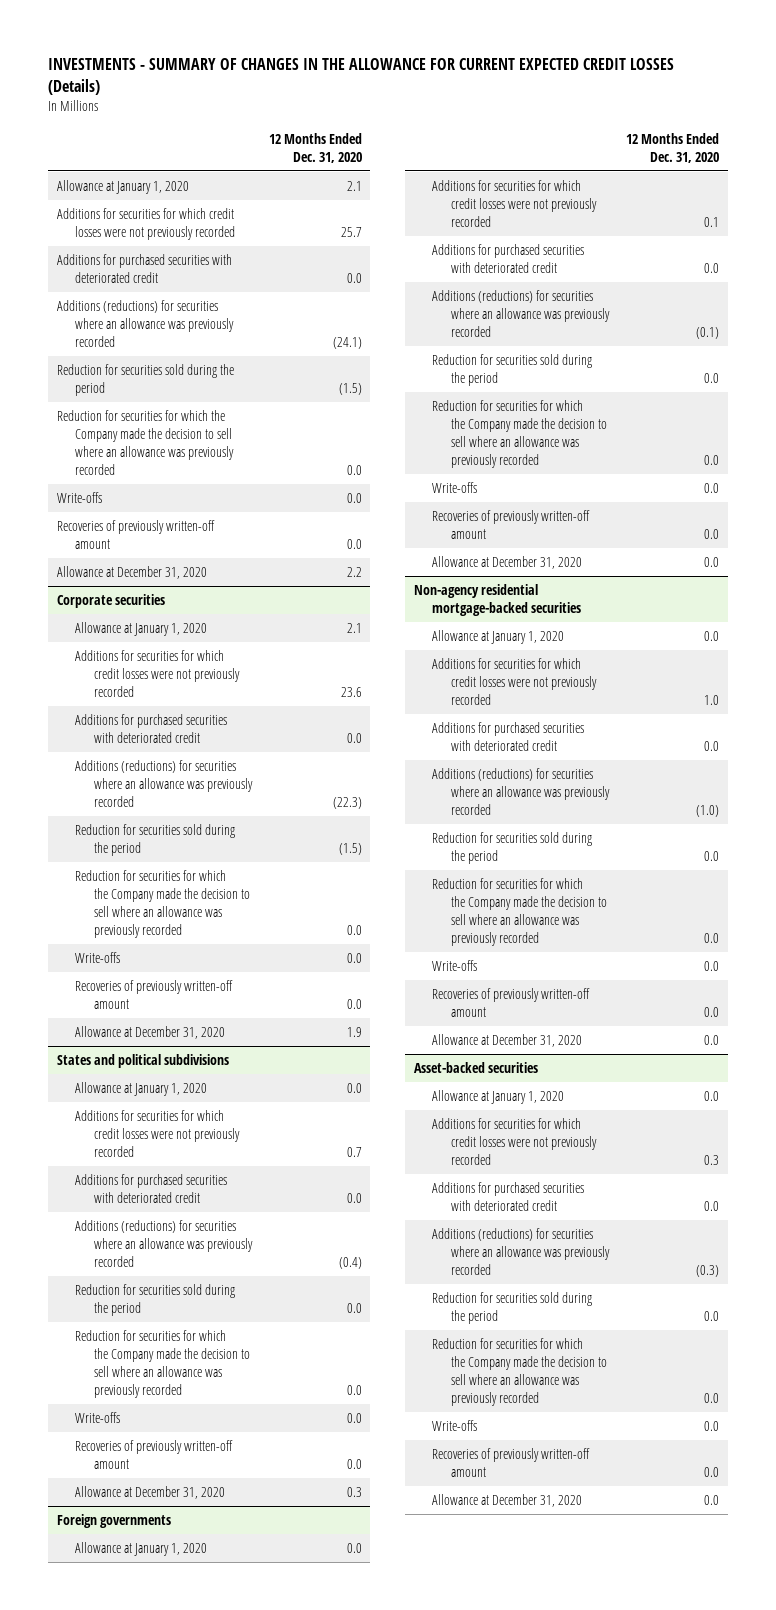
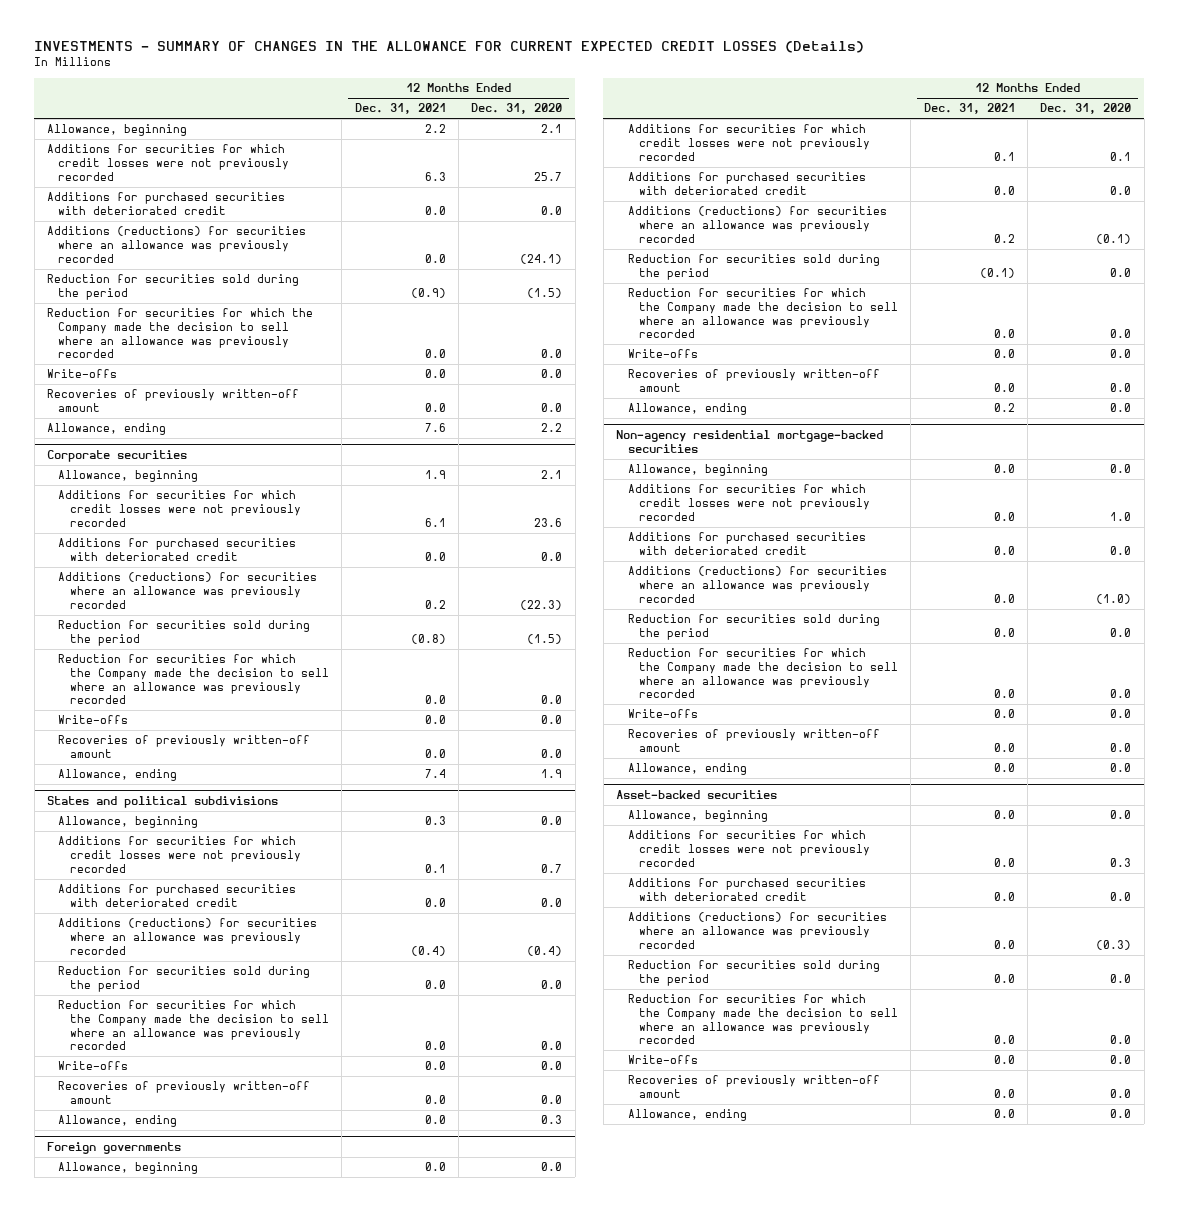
none -> [354,103,446,115] Dec. 31, 2021
[56,180,189,195] Allowance at January 1, 2020 -> [46,124,187,137] Allowance, beginning
[56,566,207,580] Allowance at December 31, 2020 -> [46,423,166,436] Allowance, ending
[75,622,208,637] Allowance at January 1, 2020 -> [58,470,199,483] Allowance, beginning
[75,1026,226,1040] Allowance at December 31, 2020 -> [58,769,178,782] Allowance, ending
[75,1082,208,1097] Allowance at January 1, 2020 -> [58,816,199,829] Allowance, beginning
[75,1486,226,1500] Allowance at December 31, 2020 -> [58,1115,178,1128] Allowance, ending
[75,1542,208,1557] Allowance at January 1, 2020 -> [58,1162,199,1175] Allowance, beginning
[432,556,583,570] Allowance at December 31, 2020 -> [627,403,747,416] Allowance, ending
[432,630,565,645] Allowance at January 1, 2020 -> [627,464,768,477] Allowance, beginning
[432,1034,583,1048] Allowance at December 31, 2020 -> [627,763,747,776] Allowance, ending
[432,1090,565,1105] Allowance at January 1, 2020 -> [627,810,768,823] Allowance, beginning
[432,1494,583,1508] Allowance at December 31, 2020 -> [627,1109,747,1122] Allowance, ending

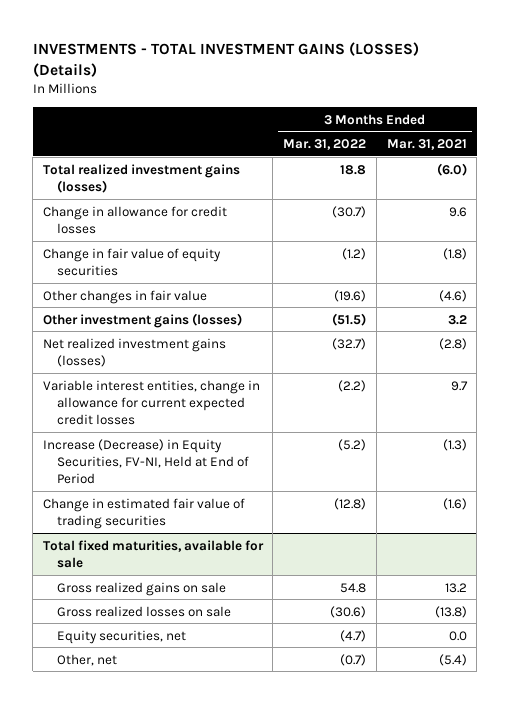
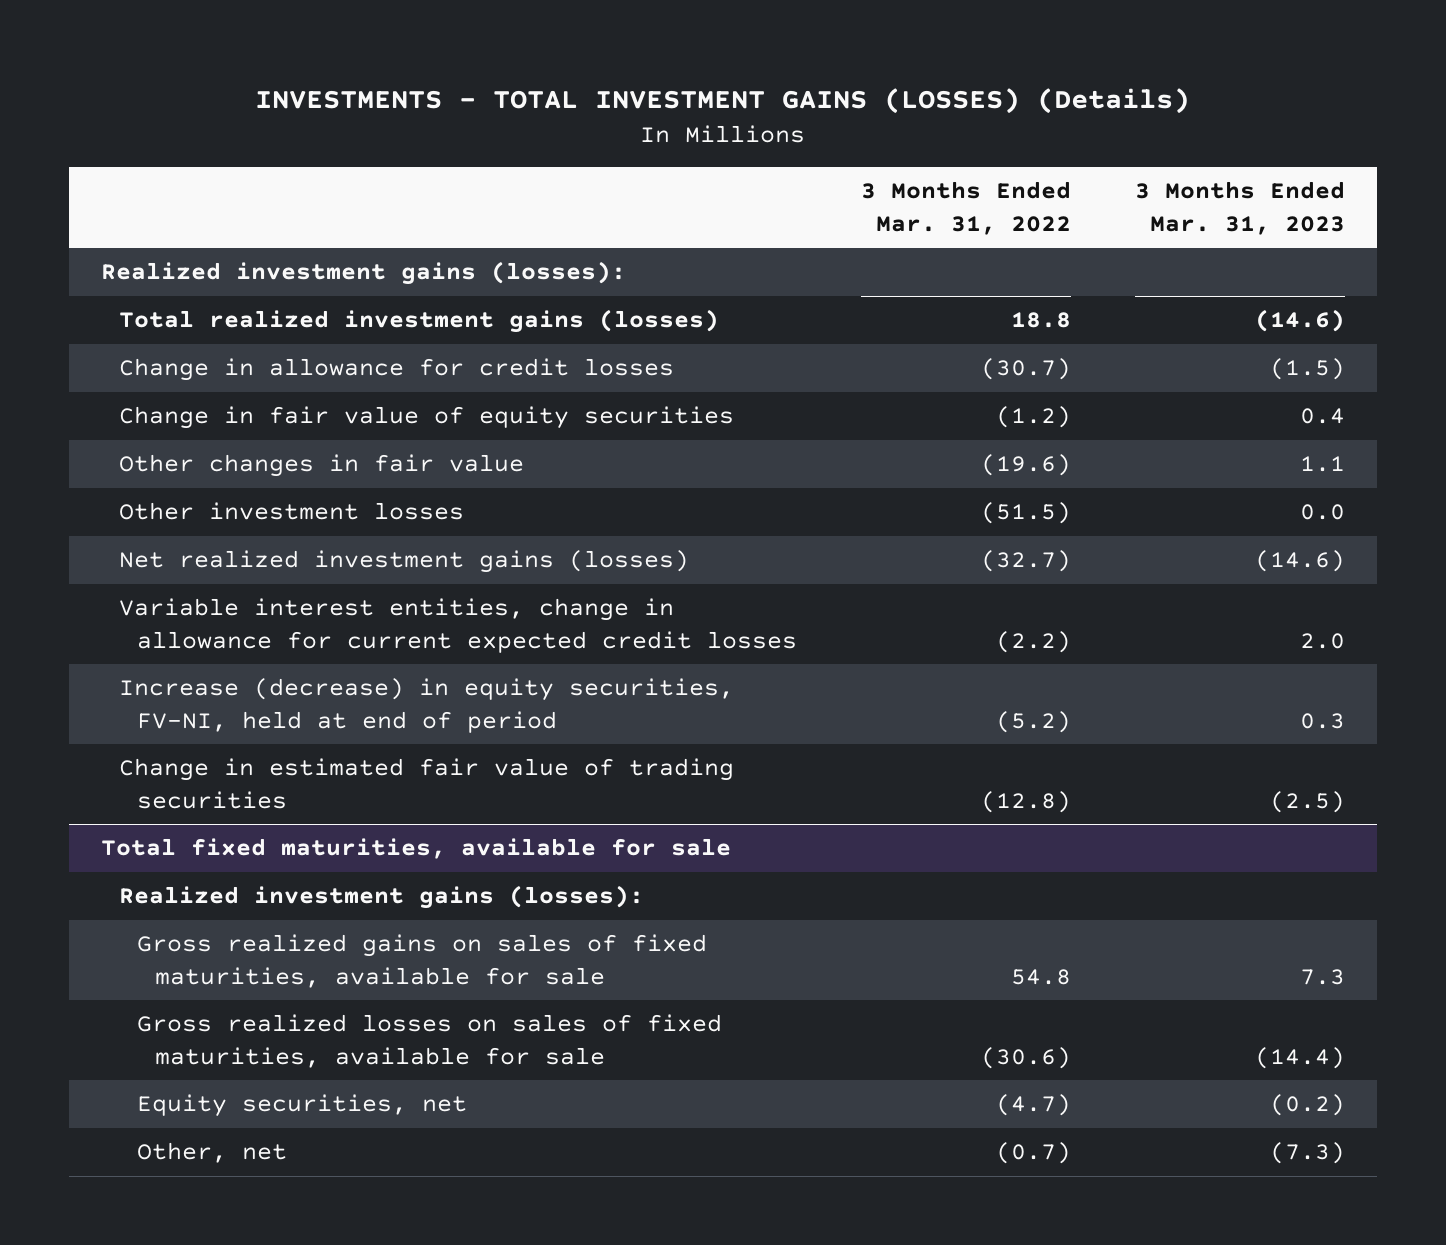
[386,139,467,151] Mar. 31, 2021 -> none
none -> [1135,181,1346,235] 3 Months Ended Mar. 31, 2023
none -> [101,261,627,286] Realized investment gains (losses):
[42,312,242,328] Other investment gains (losses) -> [119,502,465,521] Other investment losses
[42,438,250,485] Increase (Decrease) in Equity Securities, FV-NI, Held at End of Period -> [119,678,735,733] Increase (decrease) in equity securities, FV-NI, held at end of period
none -> [119,885,645,910] Realized investment gains (losses):
[57,581,227,596] Gross realized gains on sale -> [136,934,707,988] Gross realized gains on sales of fixed maturities, available for sale
[57,605,232,617] Gross realized losses on sale -> [136,1014,722,1068] Gross realized losses on sales of fixed maturities, available for sale

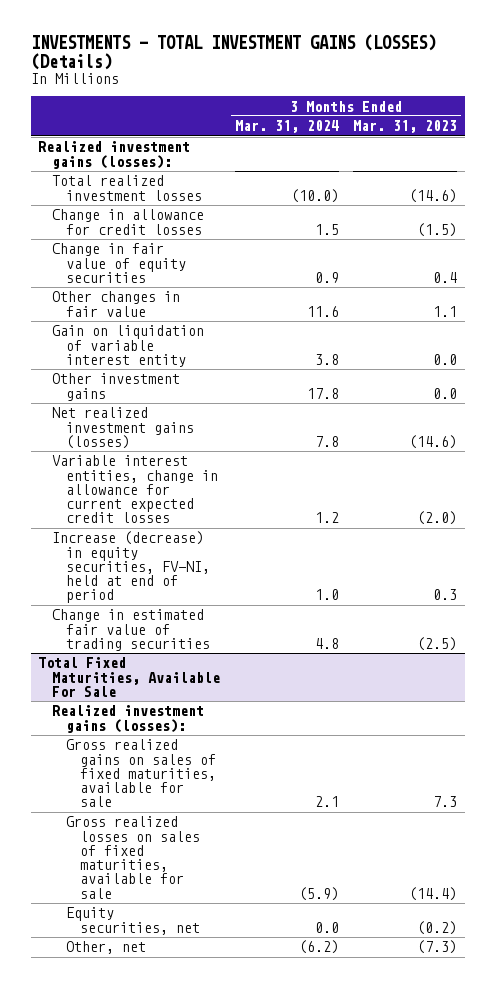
[860,181,1071,235] 3 Months Ended Mar. 31, 2022 -> none
none -> [234,120,339,134] Mar. 31, 2024
[119,309,720,334] Total realized investment gains (losses) -> [52,175,203,201] Total realized investment losses
none -> [52,325,205,367] Gain on liquidation of variable interest entity
[119,502,465,521] Other investment losses -> [52,373,181,401] Other investment gains
[1300,632,1346,649] 2.0 -> [417,511,458,526] (2.0)
[101,838,732,860] Total fixed maturities, available for sale -> [38,657,221,697] Total Fixed Maturities, Available For Sale

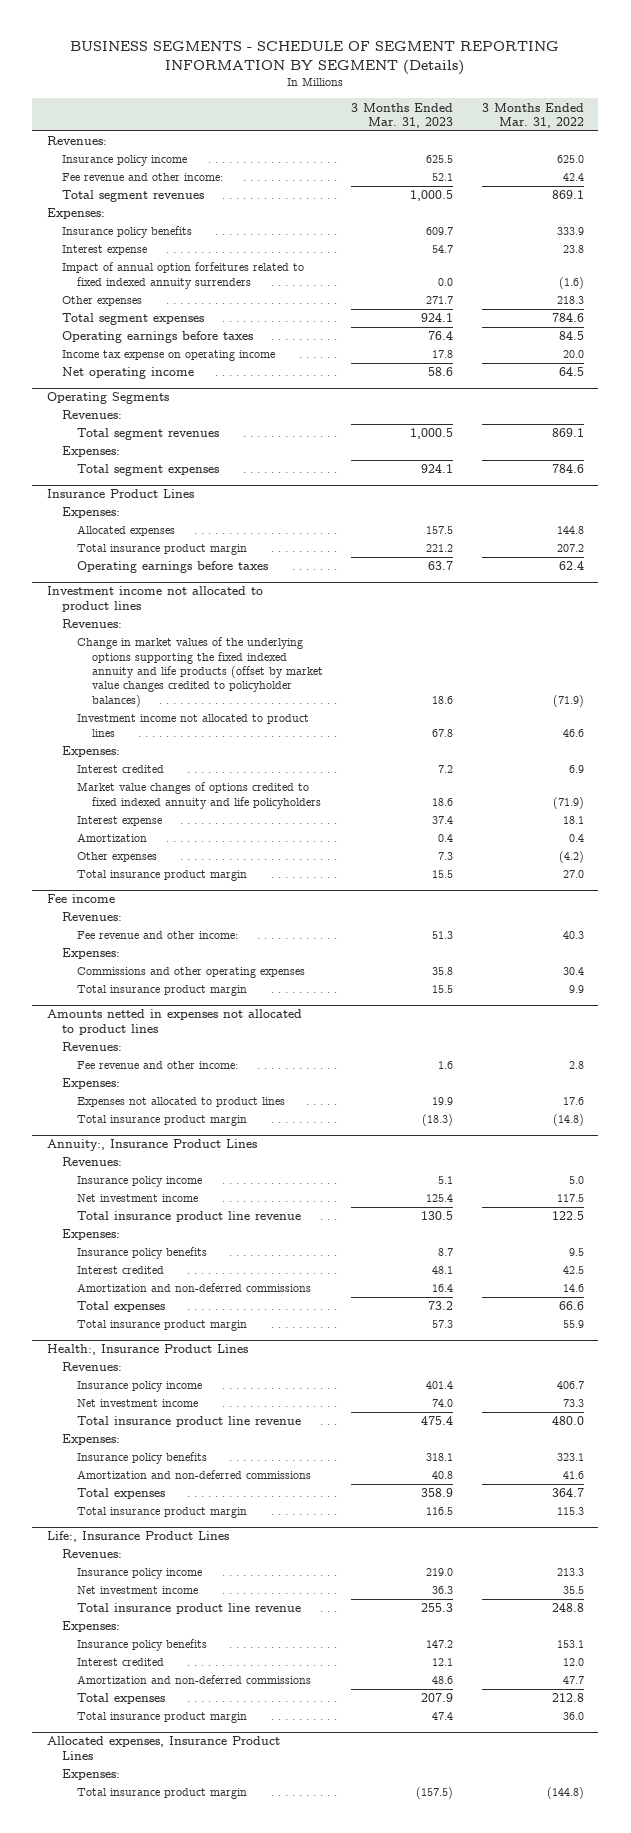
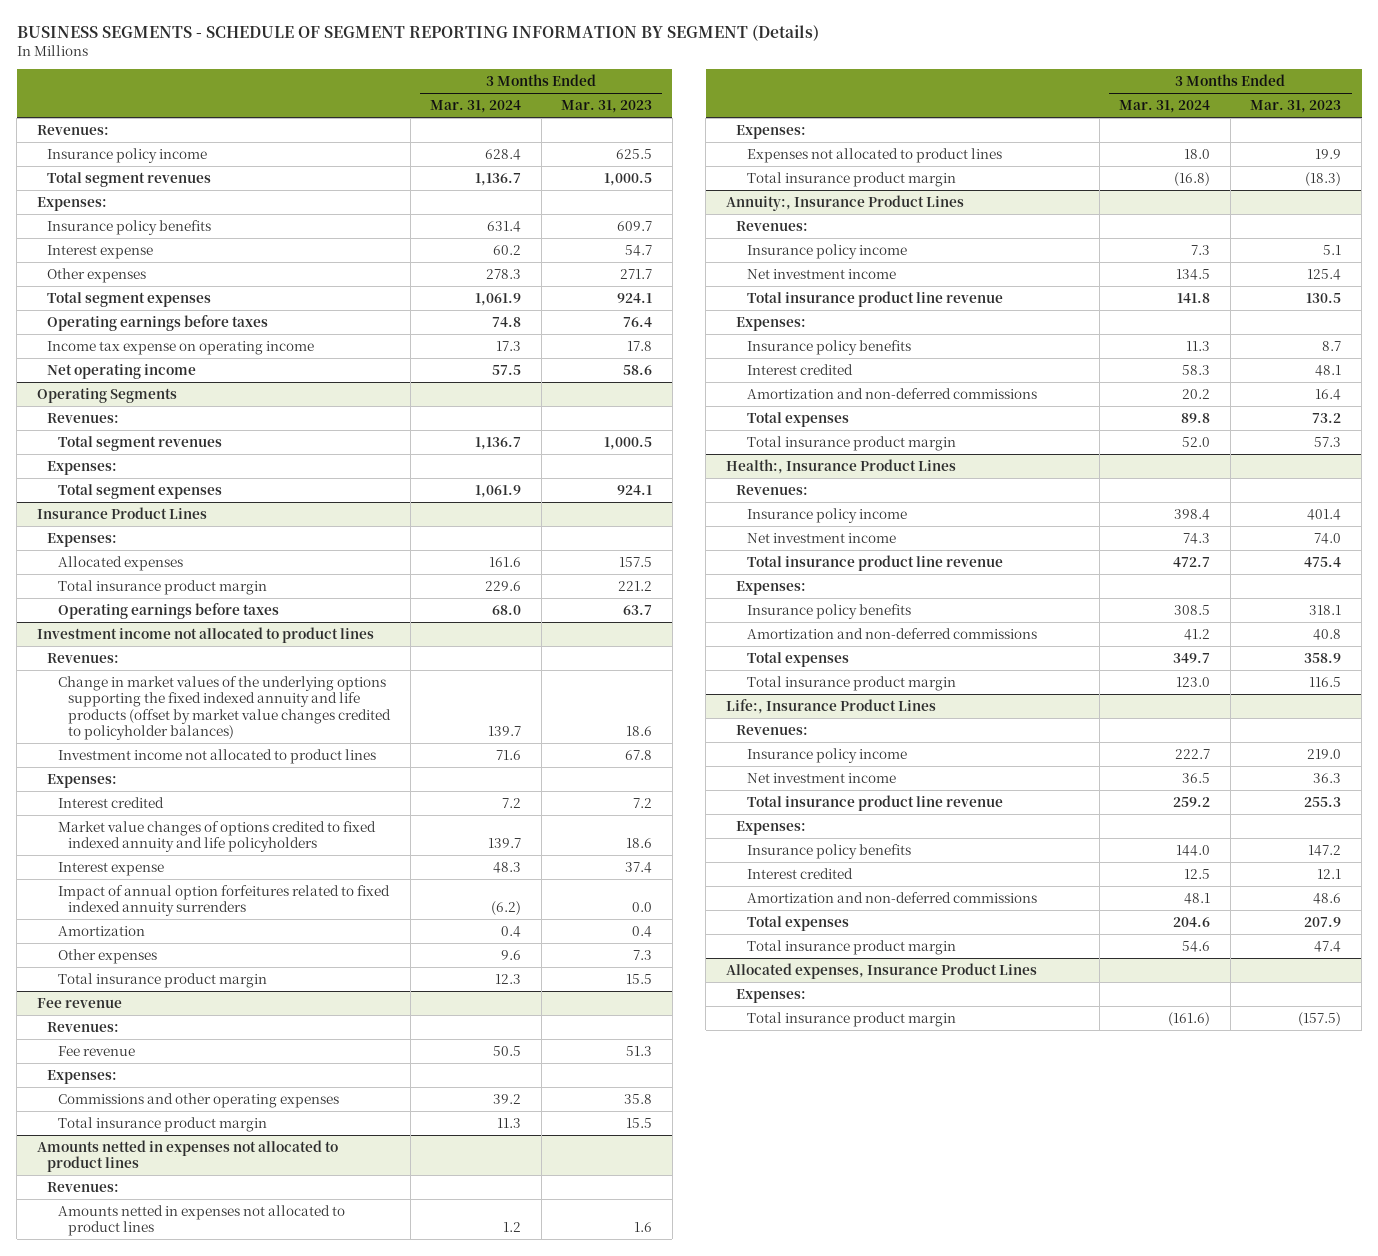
[482,102,585,128] 3 Months Ended Mar. 31, 2022 -> none
none -> [430,100,522,114] Mar. 31, 2024
[61,173,223,182] Fee revenue and other income: -> none
[61,262,304,289] Impact of annual option forfeitures related to fixed indexed annuity surrenders -> none
none -> [57,884,390,917] Impact of annual option forfeitures related to fixed indexed annuity surrenders
[46,894,115,904] Fee income -> [36,997,122,1008] Fee revenue
[76,931,238,940] Fee revenue and other income: -> [57,1045,135,1056] Fee revenue
[76,1061,238,1070] Fee revenue and other income: -> none
none -> [57,1204,345,1237] Amounts netted in expenses not allocated to product lines

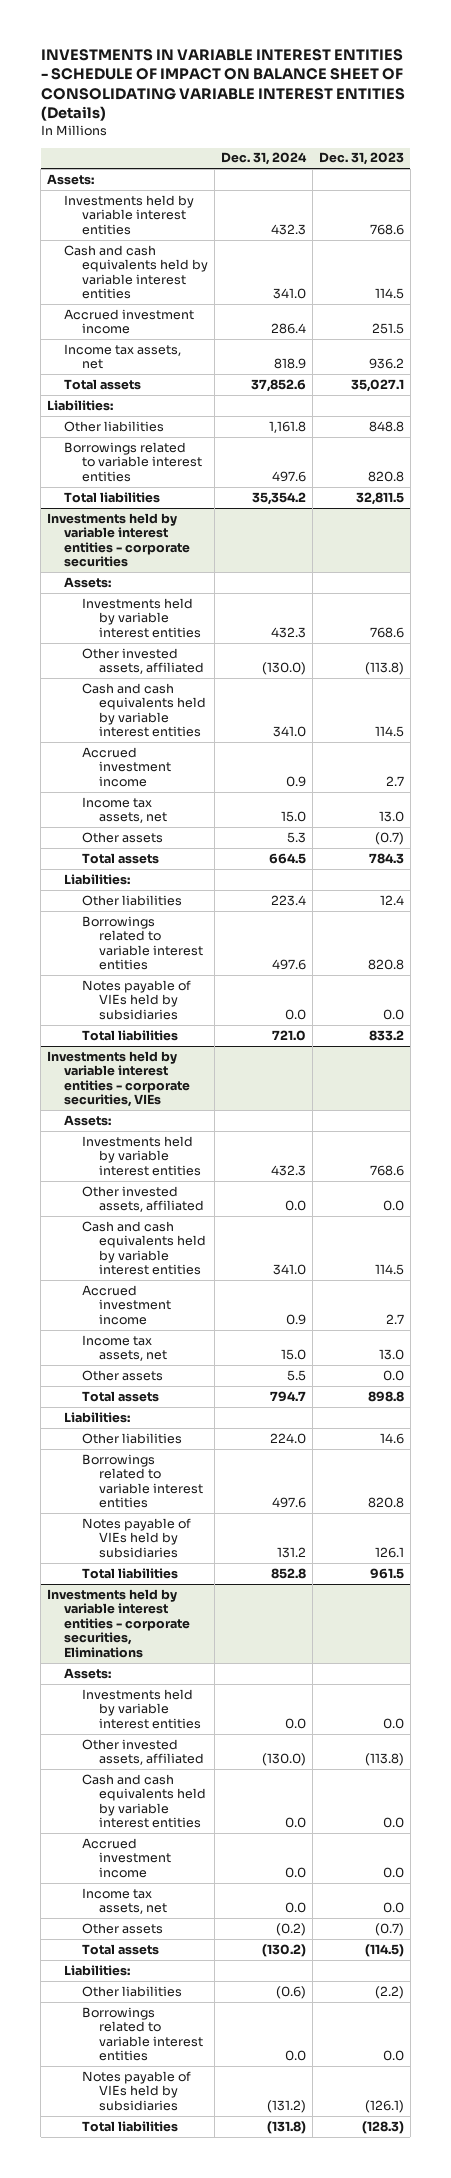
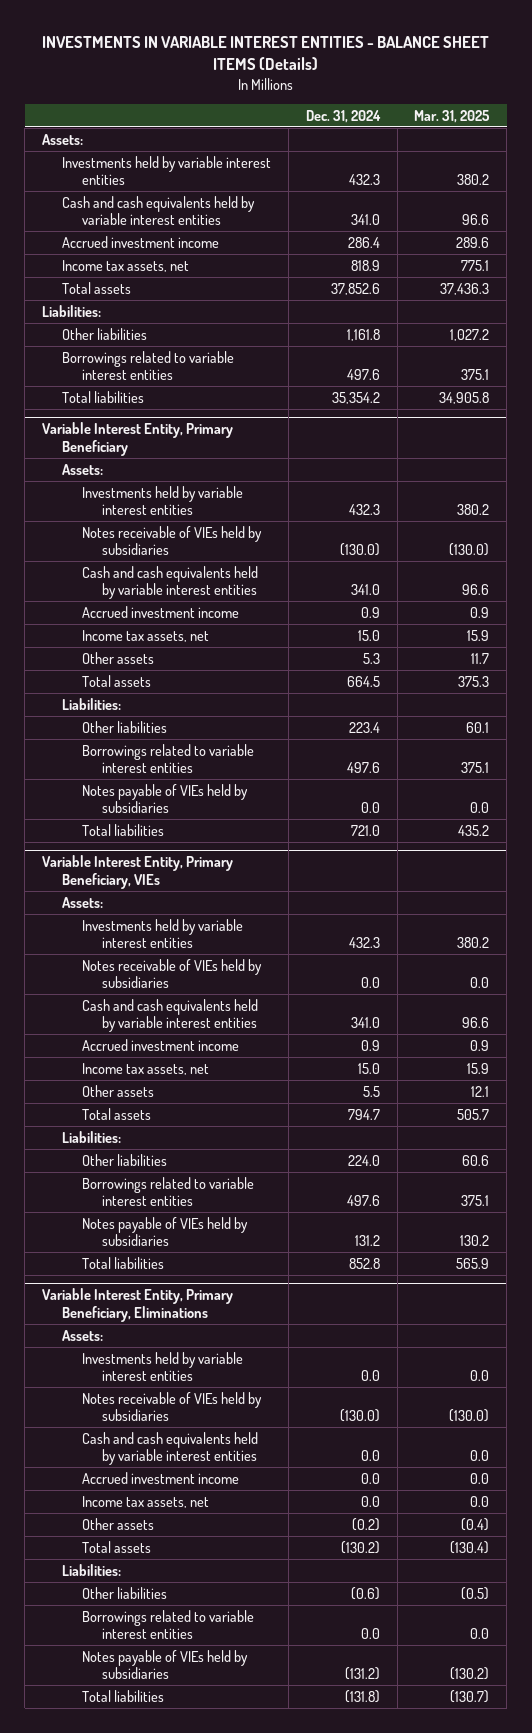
[40,48,405,122] INVESTMENTS IN VARIABLE INTEREST ENTITIES - SCHEDULE OF IMPACT ON BALANCE SHEET OF CONSOLIDATING VARIABLE INTEREST ENTITIES (Details) -> [41,35,489,71] INVESTMENTS IN VARIABLE INTEREST ENTITIES - BALANCE SHEET ITEMS (Details)
[318,152,404,166] Dec. 31, 2023 -> none
none -> [414,109,491,123] Mar. 31, 2025
[46,512,191,568] Investments held by variable interest entities - corporate securities -> [42,422,234,456] Variable Interest Entity, Primary Beneficiary
[81,647,205,675] Other invested assets, affiliated -> none
none -> [82,525,263,556] Notes receivable of VIEs held by subsidiaries
[46,1050,191,1108] Investments held by variable interest entities - corporate securities, VIEs -> none
none -> [42,855,234,889] Variable Interest Entity, Primary Beneficiary, VIEs
[81,1185,205,1213] Other invested assets, affiliated -> none
none -> [82,958,263,989] Notes receivable of VIEs held by subsidiaries
[46,1588,191,1659] Investments held by variable interest entities - corporate securities, Eliminations -> none
none -> [42,1288,234,1322] Variable Interest Entity, Primary Beneficiary, Eliminations
[81,1738,205,1766] Other invested assets, affiliated -> none
none -> [82,1391,263,1422] Notes receivable of VIEs held by subsidiaries

